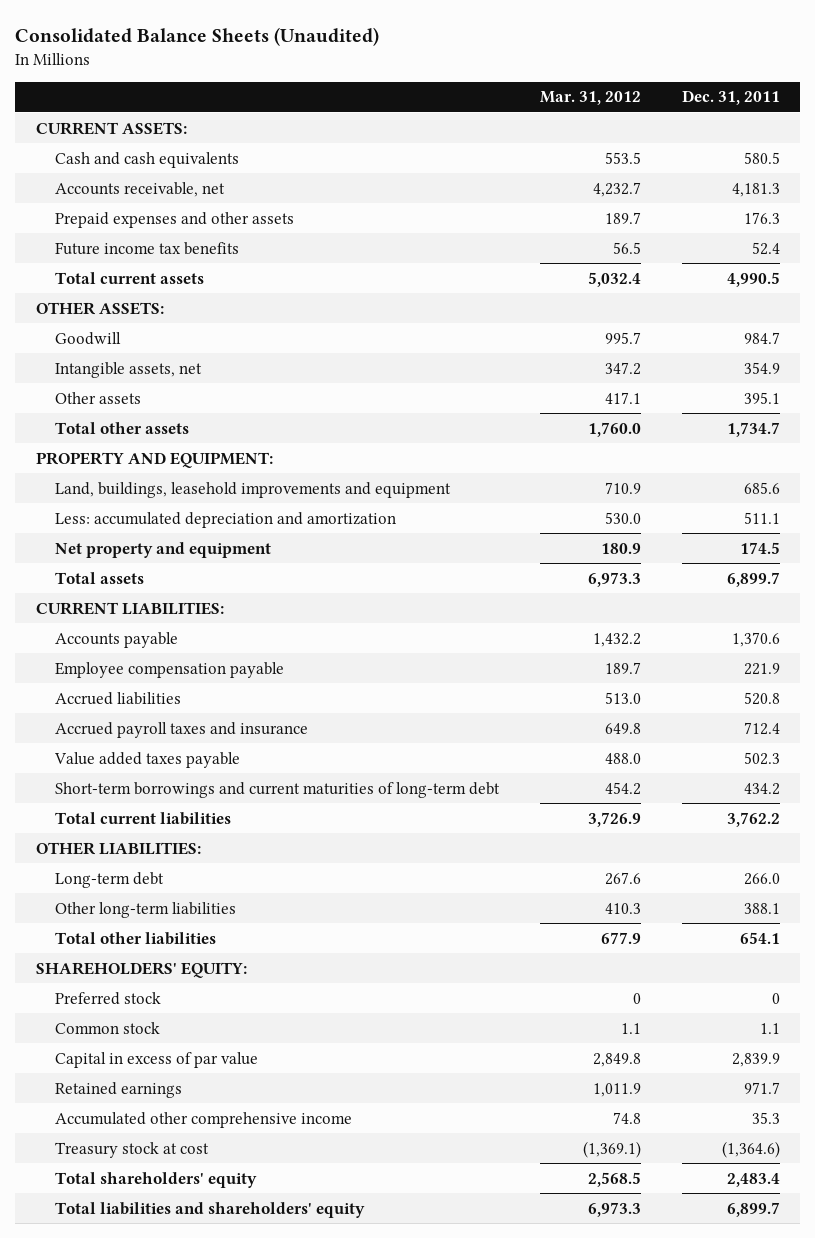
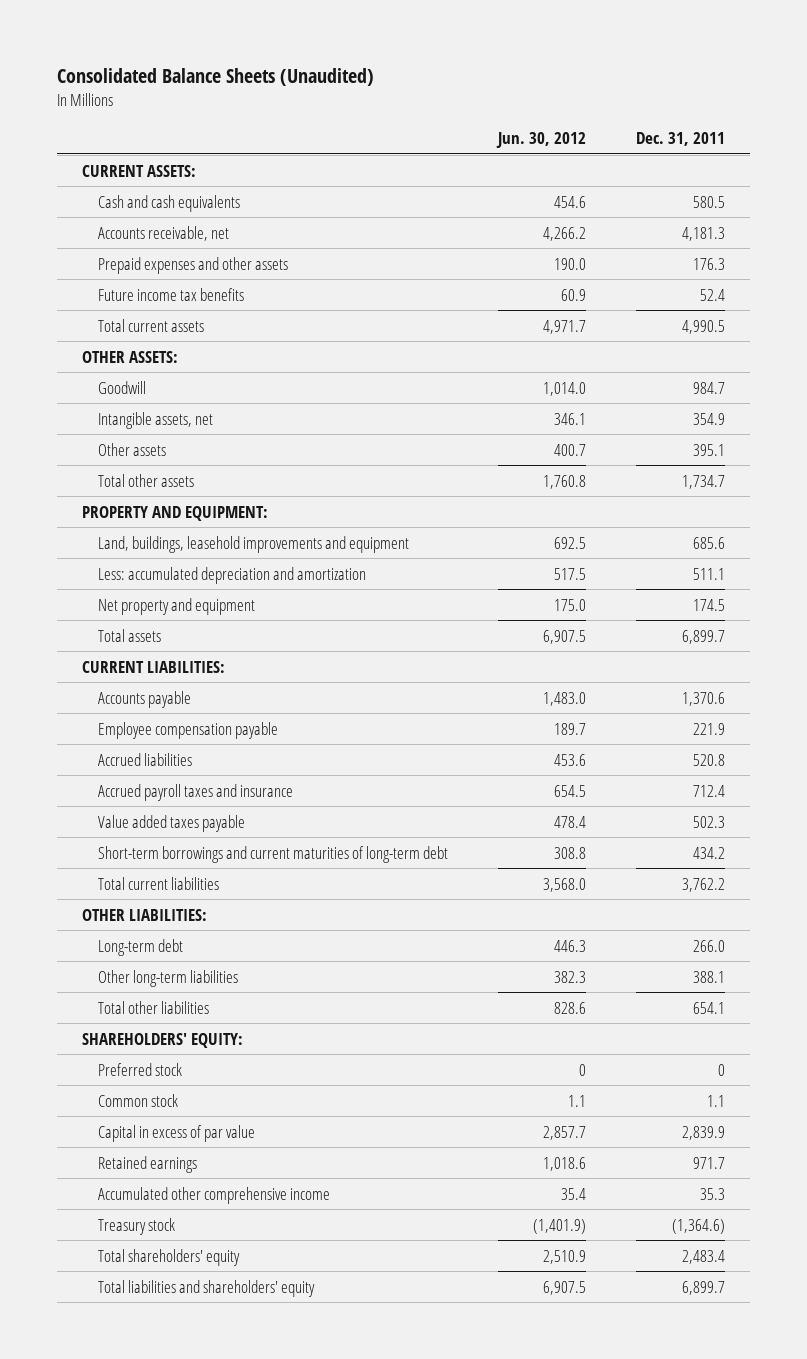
[539,91,641,106] Mar. 31, 2012 -> none
none -> [495,132,586,149] Jun. 30, 2012
[54,1141,209,1158] Treasury stock at cost -> [97,1217,175,1235] Treasury stock

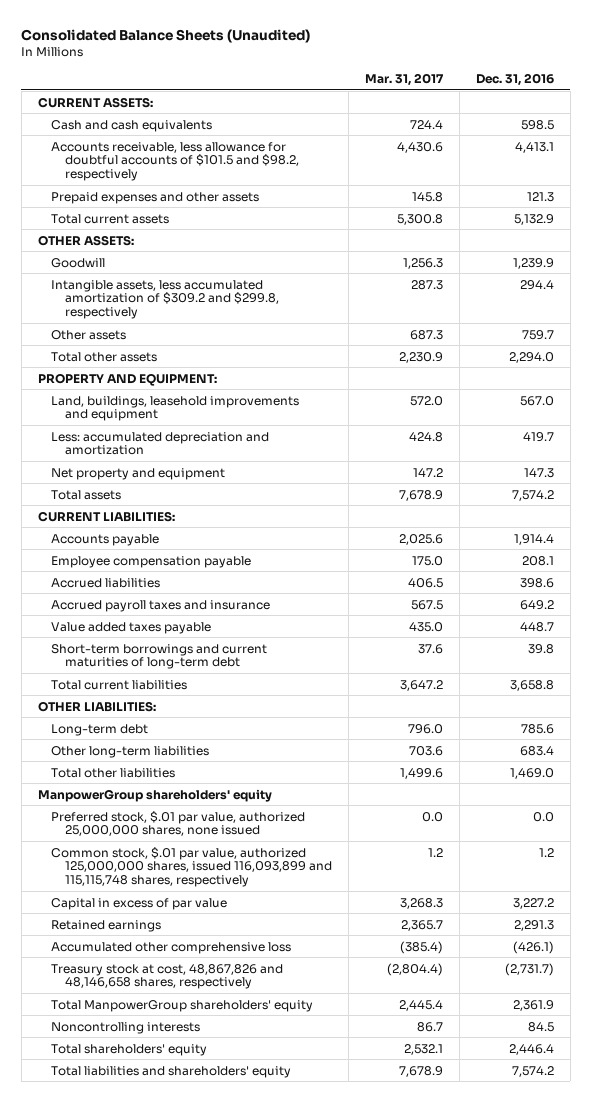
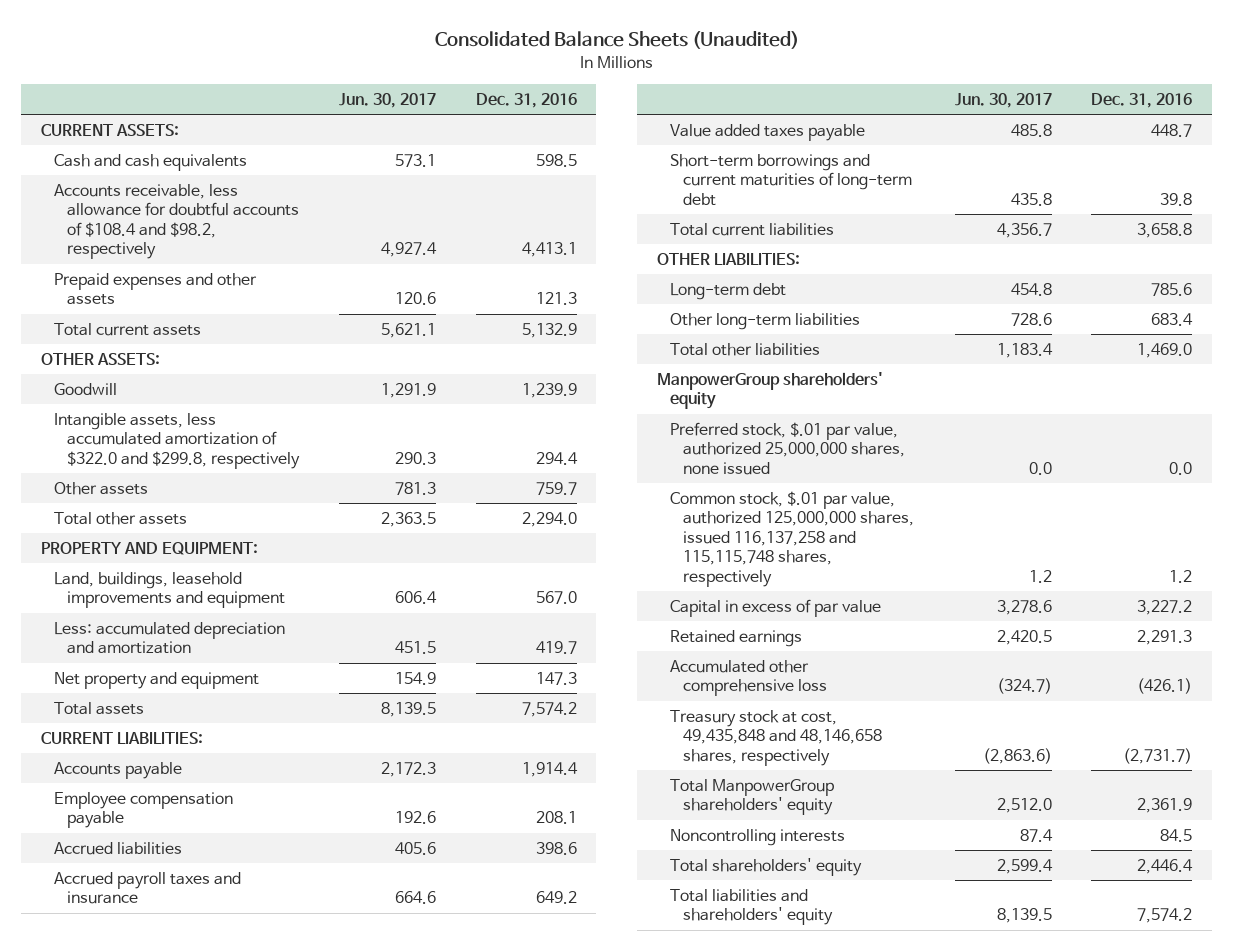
[365,73,445,87] Mar. 31, 2017 -> none
none -> [338,92,436,108] Jun. 30, 2017
[51,141,300,182] Accounts receivable, less allowance for doubtful accounts of $101.5 and $98.2, respectively -> [54,183,300,260] Accounts receivable, less allowance for doubtful accounts of $108.4 and $98.2, respectively
[51,279,280,320] Intangible assets, less accumulated amortization of $309.2 and $299.8, respectively -> [54,412,301,469] Intangible assets, less accumulated amortization of $322.0 and $299.8, respectively
[51,846,333,888] Common stock, $.01 par value, authorized 125,000,000 shares, issued 116,093,899 and 115,115,748 shares, respectively -> [669,490,914,588] Common stock, $.01 par value, authorized 125,000,000 shares, issued 116,137,258 and 115,115,748 shares, respectively
[51,963,284,990] Treasury stock at cost, 48,867,826 and 48,146,658 shares, respectively -> [669,709,882,766] Treasury stock at cost, 49,435,848 and 48,146,658 shares, respectively

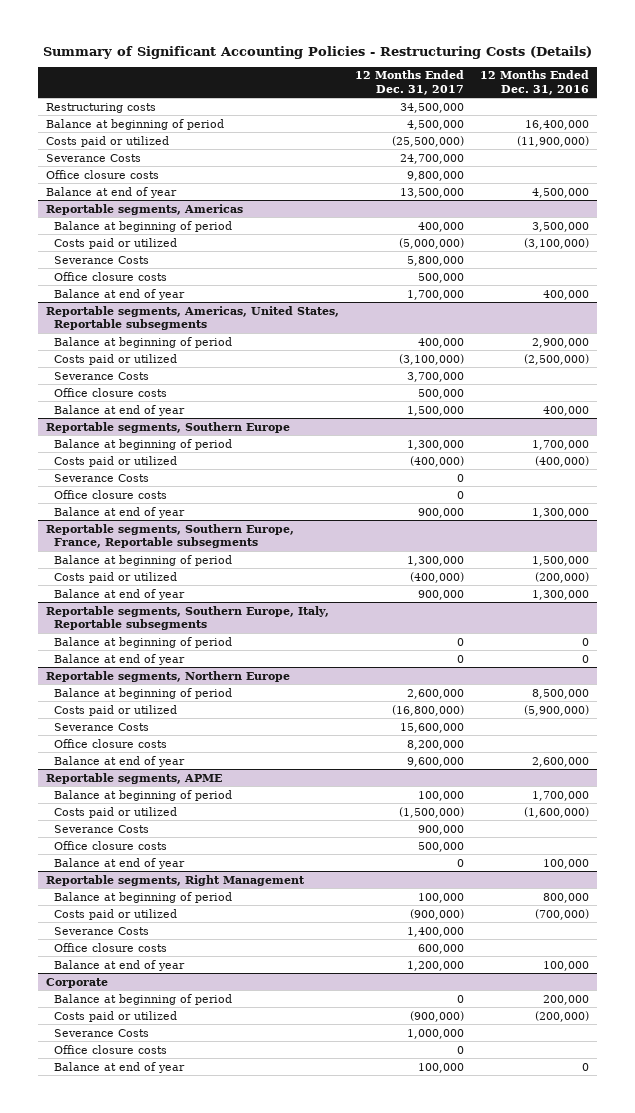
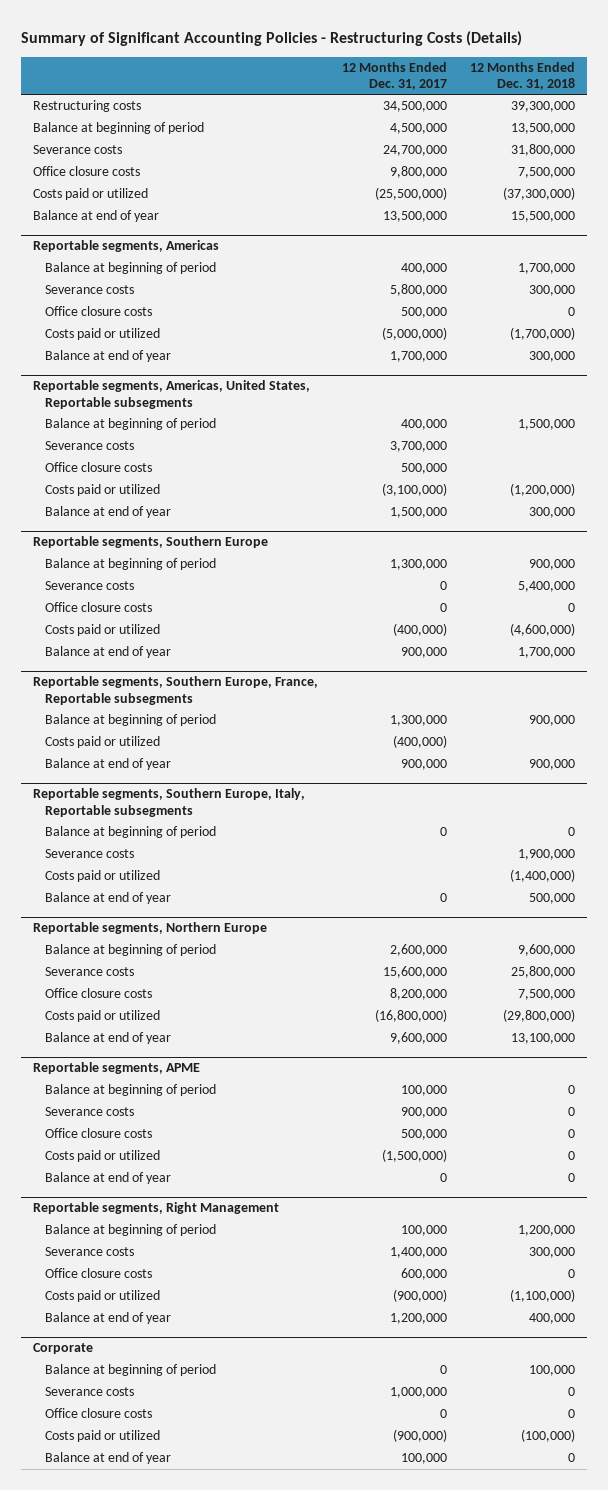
[480,70,590,95] 12 Months Ended Dec. 31, 2016 -> none
none -> [470,61,576,91] 12 Months Ended Dec. 31, 2018
[46,153,142,162] Severance Costs -> [33,145,123,155] Severance costs
[46,135,170,147] Costs paid or utilized -> [33,188,149,201] Costs paid or utilized
[54,255,150,264] Severance Costs -> [44,285,134,295] Severance costs
[54,237,178,249] Costs paid or utilized -> [44,328,160,341] Costs paid or utilized
[54,371,150,380] Severance Costs -> [44,441,134,451] Severance costs
[54,353,178,365] Costs paid or utilized -> [44,484,160,497] Costs paid or utilized
[54,473,150,482] Severance Costs -> [44,581,134,591] Severance costs
[54,455,178,467] Costs paid or utilized -> [44,624,160,637] Costs paid or utilized
none -> [44,849,134,859] Severance costs
none -> [44,870,160,883] Costs paid or utilized
[54,722,150,731] Severance Costs -> [44,967,134,977] Severance costs
[54,704,178,716] Costs paid or utilized -> [44,1010,160,1023] Costs paid or utilized
[54,824,150,833] Severance Costs -> [44,1107,134,1117] Severance costs
[54,806,178,818] Costs paid or utilized -> [44,1150,160,1163] Costs paid or utilized
[54,926,150,935] Severance Costs -> [44,1247,134,1257] Severance costs
[54,908,178,920] Costs paid or utilized -> [44,1290,160,1303] Costs paid or utilized
[54,1028,150,1037] Severance Costs -> [44,1387,134,1397] Severance costs
[54,1010,178,1022] Costs paid or utilized -> [44,1430,160,1443] Costs paid or utilized

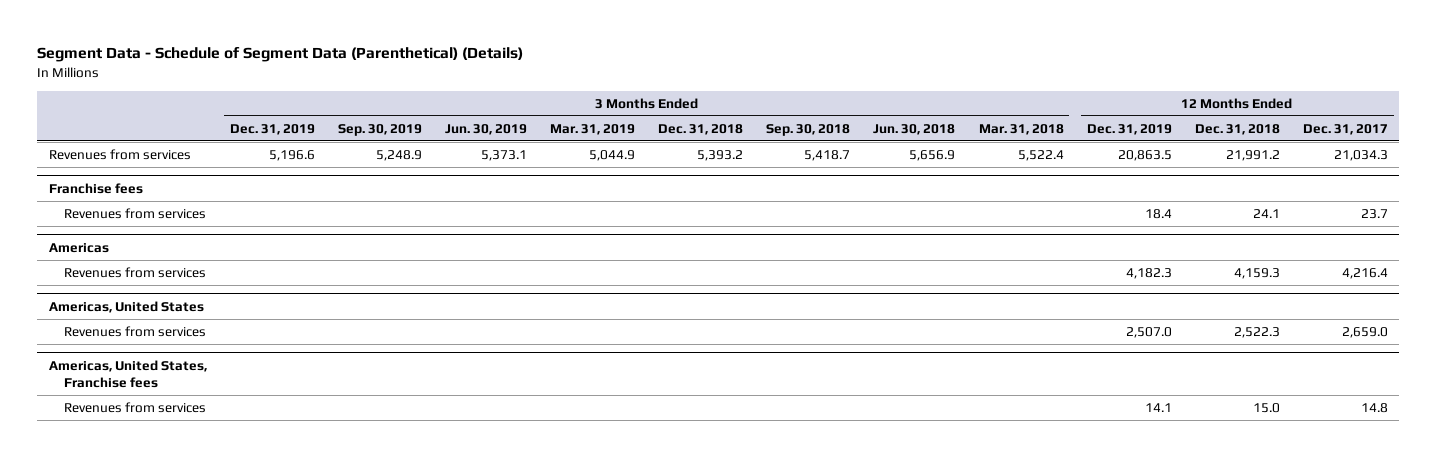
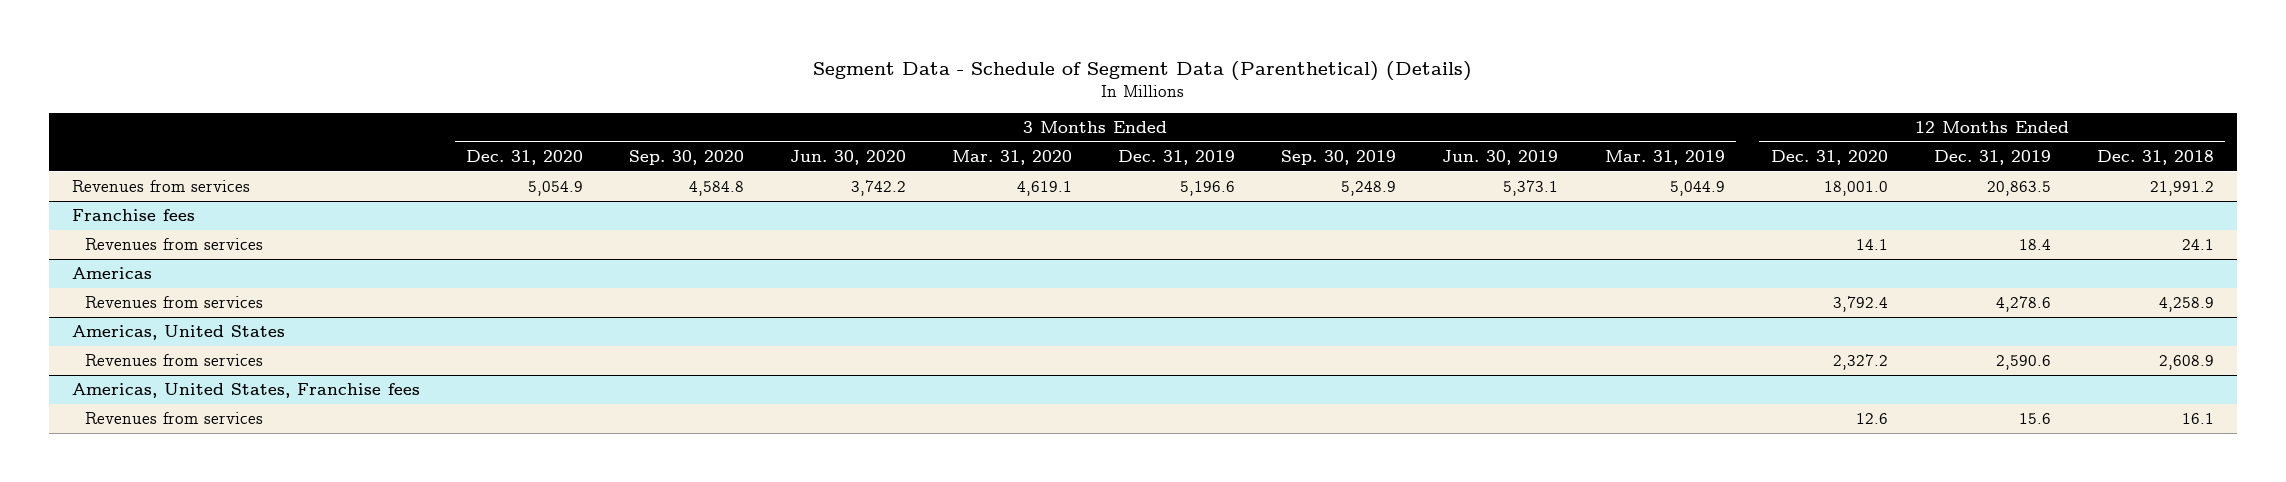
[658,123,744,135] Dec. 31, 2018 -> none
[766,123,851,136] Sep. 30, 2018 -> none
[873,123,956,135] Jun. 30, 2018 -> none
[978,123,1064,135] Mar. 31, 2018 -> none
[1302,123,1388,135] Dec. 31, 2017 -> none
none -> [466,149,584,165] Dec. 31, 2020
none -> [629,149,745,165] Sep. 30, 2020
none -> [790,149,907,165] Jun. 30, 2020
none -> [952,149,1073,165] Mar. 31, 2020
none -> [1770,149,1888,165] Dec. 31, 2020
[1125,268,1172,280] 4,182.3 -> [1995,295,2051,312] 4,278.6
[1233,268,1280,280] 4,159.3 -> [2158,296,2214,312] 4,258.9
[1125,327,1172,339] 2,507.0 -> [1995,354,2051,370] 2,590.6
[1233,327,1280,339] 2,522.3 -> [2158,354,2214,370] 2,608.9
[1144,403,1172,413] 14.1 -> [2018,412,2051,424] 15.6
[1252,403,1280,414] 15.0 -> [2181,412,2214,424] 16.1

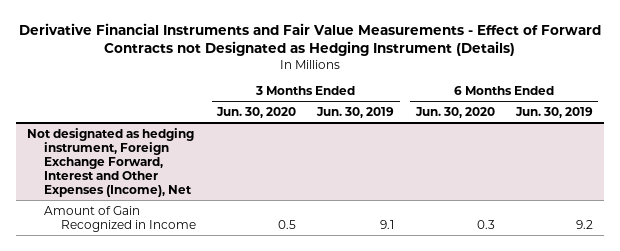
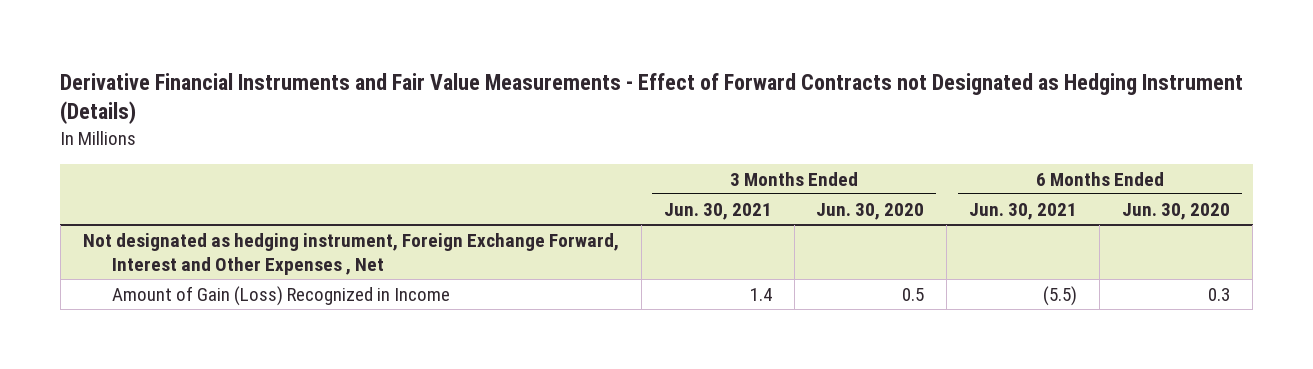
[316,107,395,119] Jun. 30, 2019 -> none
[515,107,594,119] Jun. 30, 2019 -> none
none -> [663,202,772,220] Jun. 30, 2021
none -> [969,202,1078,220] Jun. 30, 2021
[26,127,194,197] Not designated as hedging instrument, Foreign Exchange Forward, Interest and Other Expenses (Income), Net -> [82,232,619,275] Not designated as hedging instrument, Foreign Exchange Forward, Interest and Other Expenses , Net
[43,205,196,232] Amount of Gain Recognized in Income -> [112,285,451,306] Amount of Gain (Loss) Recognized in Income

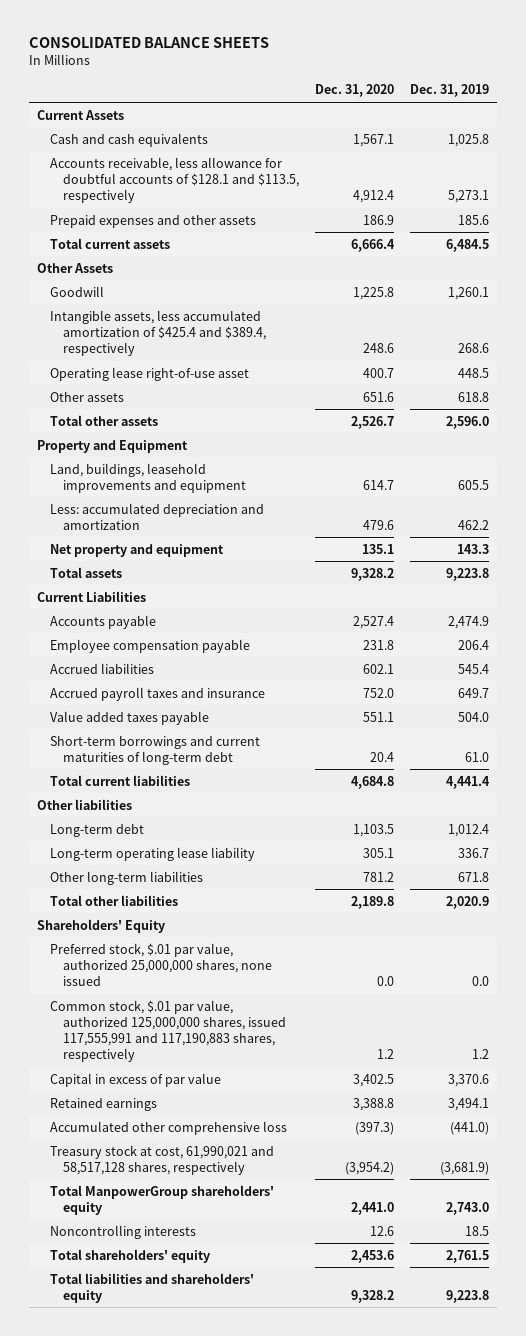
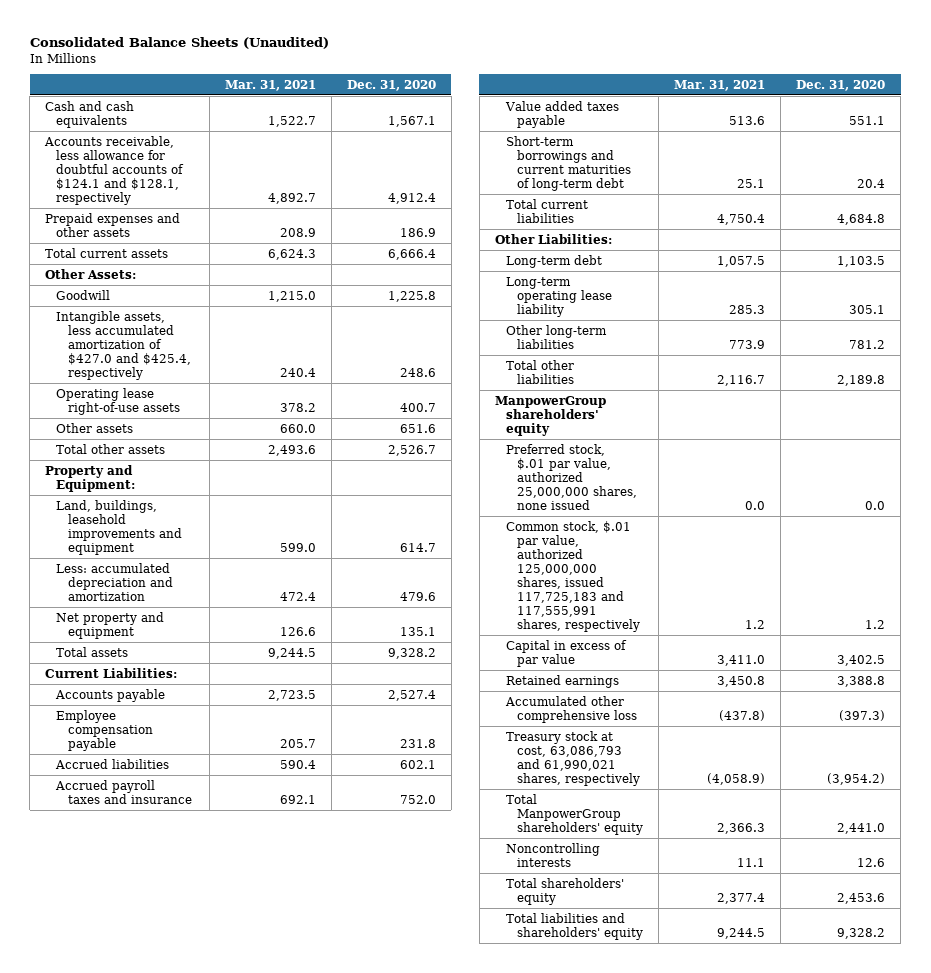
[28,37,269,49] CONSOLIDATED BALANCE SHEETS -> [29,37,329,50] Consolidated Balance Sheets (Unaudited)
[410,84,490,98] Dec. 31, 2019 -> none
none -> [224,79,316,91] Mar. 31, 2021
[36,109,124,120] Current Assets -> none
[49,156,299,204] Accounts receivable, less allowance for doubtful accounts of $128.1 and $113.5, respectively -> [44,135,185,205] Accounts receivable, less allowance for doubtful accounts of $124.1 and $128.1, respectively
[36,262,113,273] Other Assets -> [45,268,137,279] Other Assets:
[49,309,266,357] Intangible assets, less accumulated amortization of $425.4 and $389.4, respectively -> [56,310,191,380] Intangible assets, less accumulated amortization of $427.0 and $425.4, respectively
[49,366,249,381] Operating lease right-of-use asset -> [56,387,180,415] Operating lease right-of-use assets
[36,439,188,453] Property and Equipment -> [45,464,136,492] Property and Equipment:
[36,590,146,602] Current Liabilities -> [45,667,178,678] Current Liabilities:
[36,798,132,810] Other liabilities -> [495,233,613,244] Other Liabilities:
[36,918,165,933] Shareholders' Equity -> [495,395,607,436] ManpowerGroup shareholders' equity
[49,999,286,1063] Common stock, $.01 par value, authorized 125,000,000 shares, issued 117,555,991 and 117,190,883 shares, respectively -> [506,520,641,632] Common stock, $.01 par value, authorized 125,000,000 shares, issued 117,725,183 and 117,555,991 shares, respectively
[49,1144,274,1175] Treasury stock at cost, 61,990,021 and 58,517,128 shares, respectively -> [506,730,641,786] Treasury stock at cost, 63,086,793 and 61,990,021 shares, respectively

